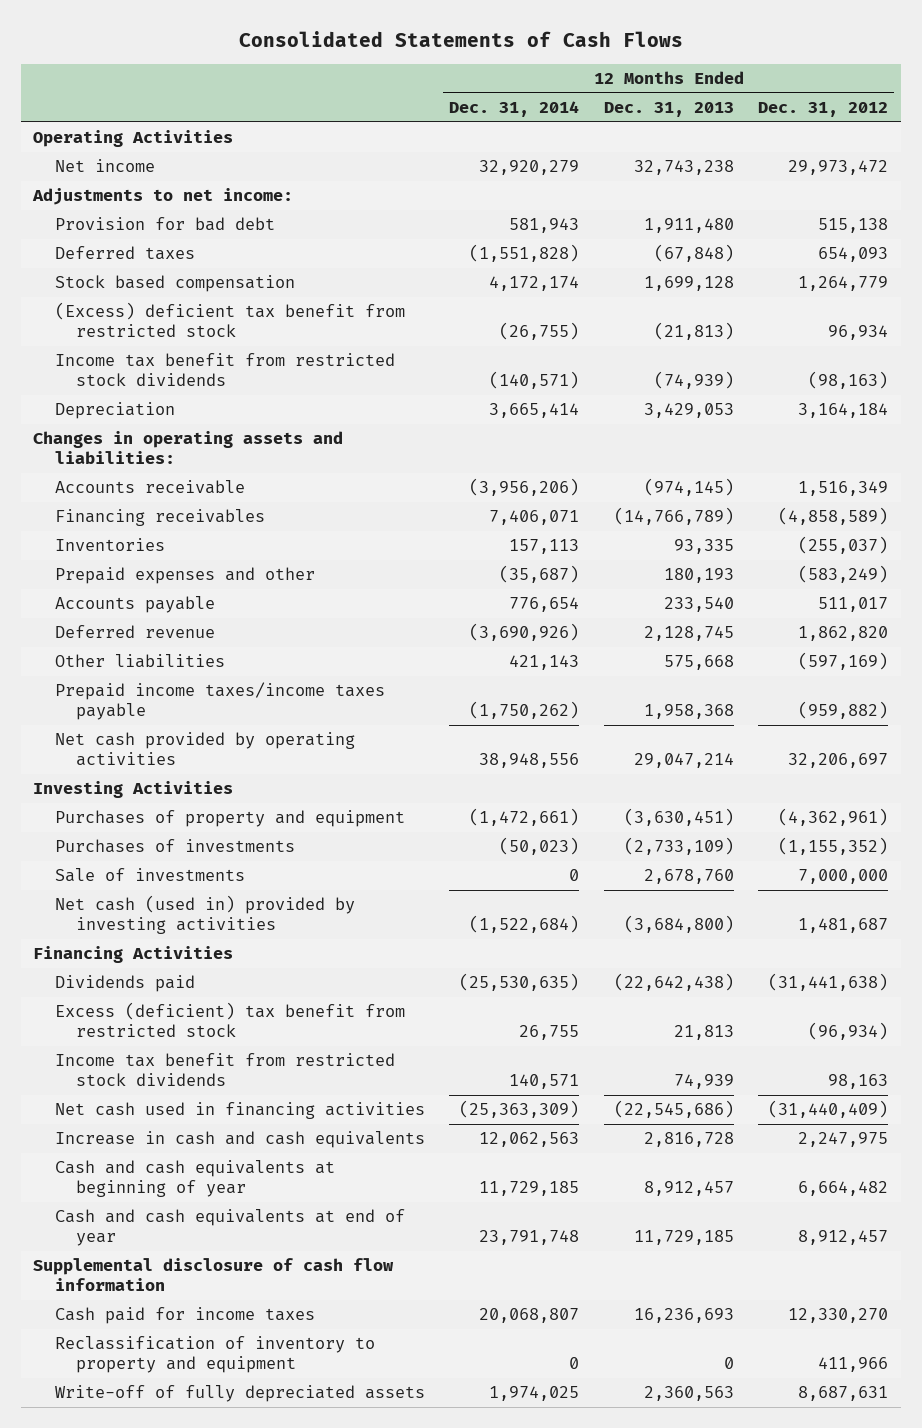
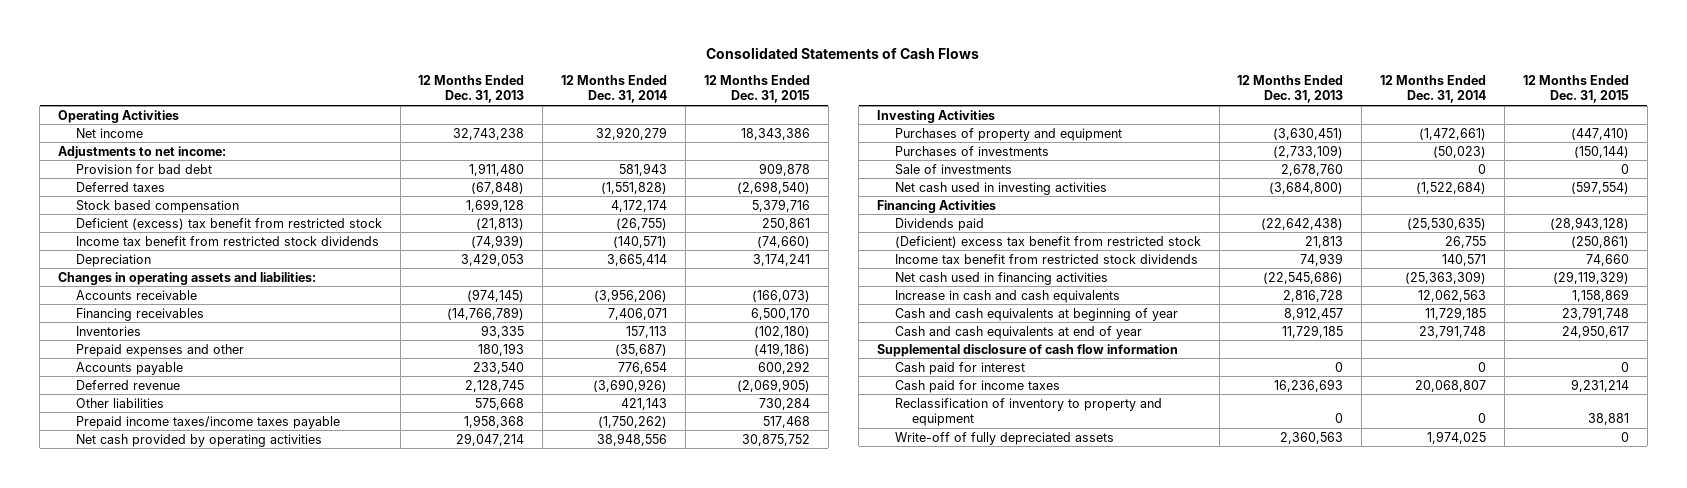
[758,102,889,118] Dec. 31, 2012 -> none
none -> [703,74,810,104] 12 Months Ended Dec. 31, 2015
[54,302,405,338] (Excess) deficient tax benefit from restricted stock -> [75,217,382,230] Deficient (excess) tax benefit from restricted stock
[54,895,355,935] Net cash (used in) provided by investing activities -> [894,181,1107,195] Net cash used in investing activities
[54,1002,405,1038] Excess (deficient) tax benefit from restricted stock -> [894,235,1201,248] (Deficient) excess tax benefit from restricted stock
none -> [894,361,1025,375] Cash paid for interest

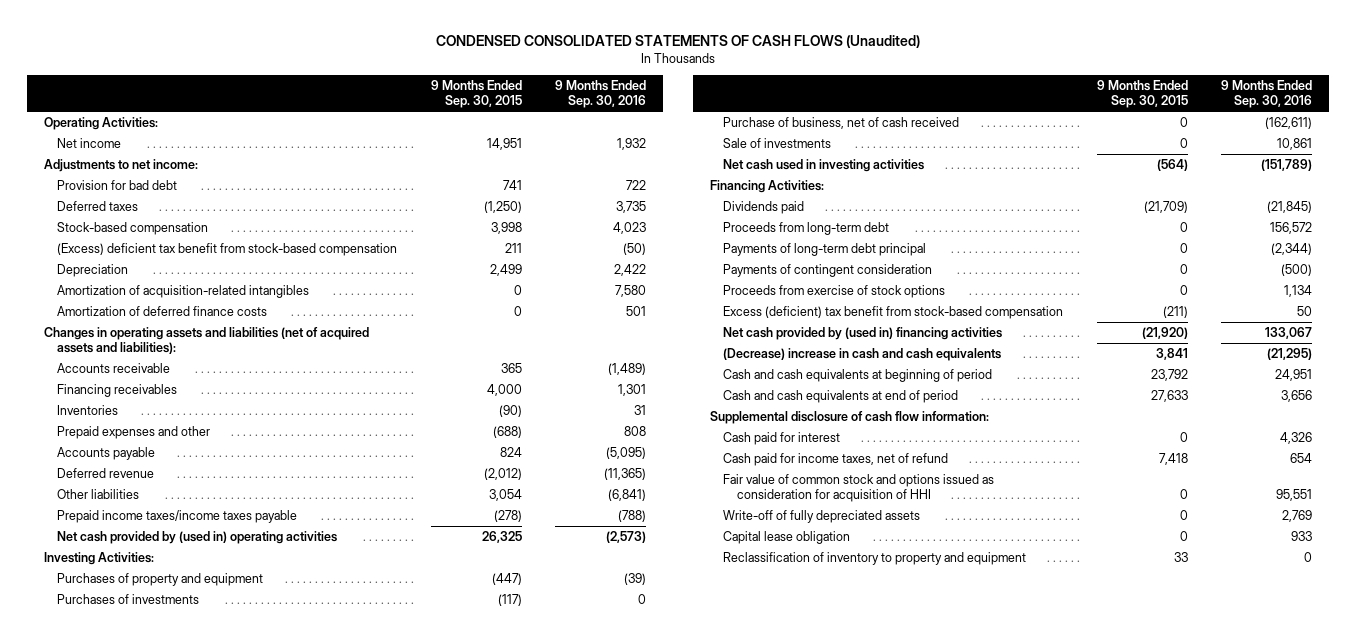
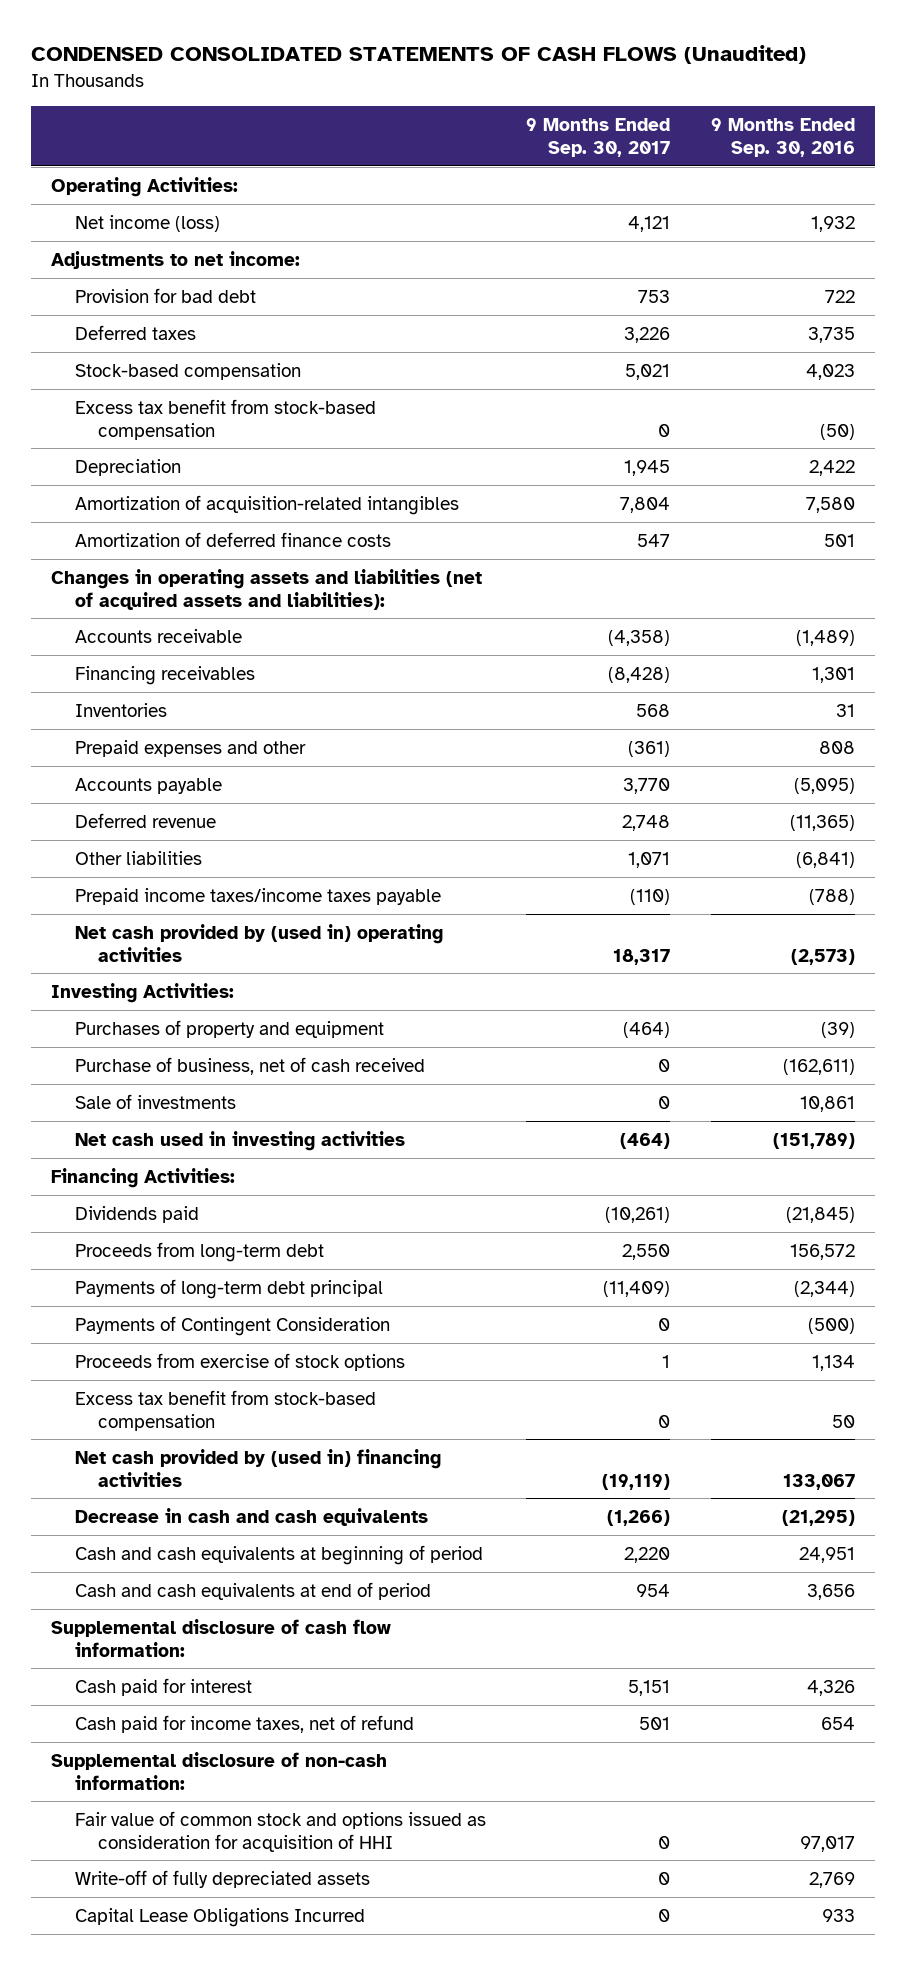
[430,80,522,109] 9 Months Ended Sep. 30, 2015 -> none
none -> [526,118,671,157] 9 Months Ended Sep. 30, 2017
[57,138,122,149] Net income -> [74,214,220,232] Net income (loss)
[57,243,398,257] (Excess) deficient tax benefit from stock-based compensation -> [74,398,376,440] Excess tax benefit from stock-based compensation
[57,594,200,605] Purchases of investments -> none
[723,264,933,278] Payments of contingent consideration -> [74,1315,390,1336] Payments of Contingent Consideration
[723,306,1064,320] Excess (deficient) tax benefit from stock-based compensation -> [74,1389,376,1431] Excess tax benefit from stock-based compensation
[723,348,1002,362] (Decrease) increase in cash and cash equivalents -> [74,1507,428,1526] Decrease in cash and cash equivalents
none -> [51,1751,388,1790] Supplemental disclosure of non-cash information:
[1276,488,1313,501] 95,551 -> [799,1835,855,1852] 97,017
[723,552,1027,566] Reclassification of inventory to property and equipment -> none
[723,531,851,545] Capital lease obligation -> [74,1907,365,1927] Capital Lease Obligations Incurred

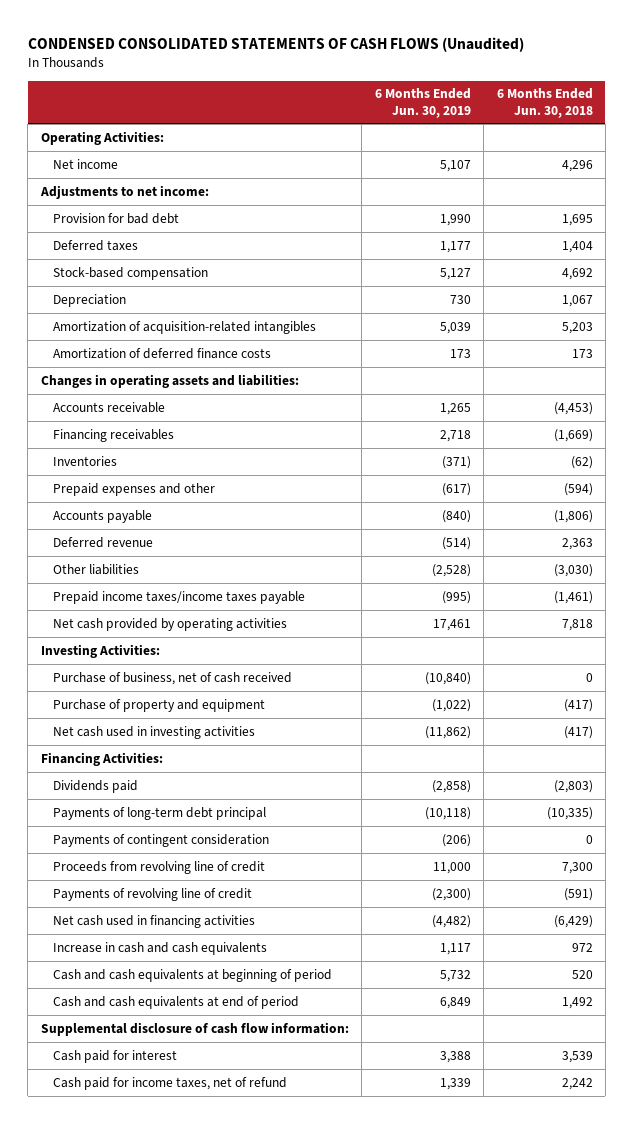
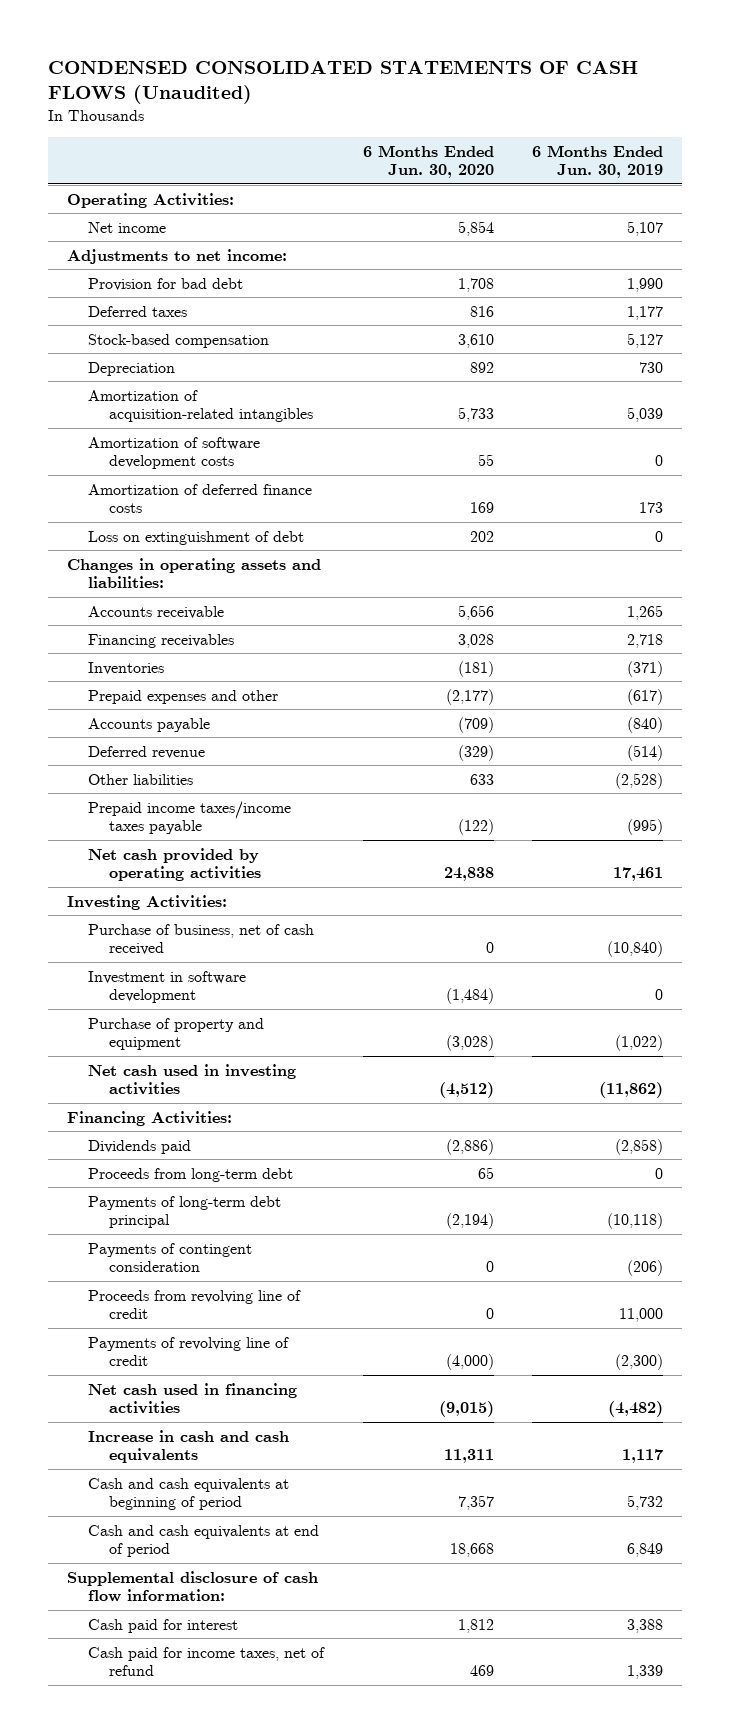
[496,88,593,118] 6 Months Ended Jun. 30, 2018 -> none
none -> [362,144,494,179] 6 Months Ended Jun. 30, 2020
none -> [88,436,261,470] Amortization of software development costs
none -> [88,530,305,545] Loss on extinguishment of debt
none -> [88,970,247,1004] Investment in software development
none -> [88,1167,294,1182] Proceeds from long-term debt

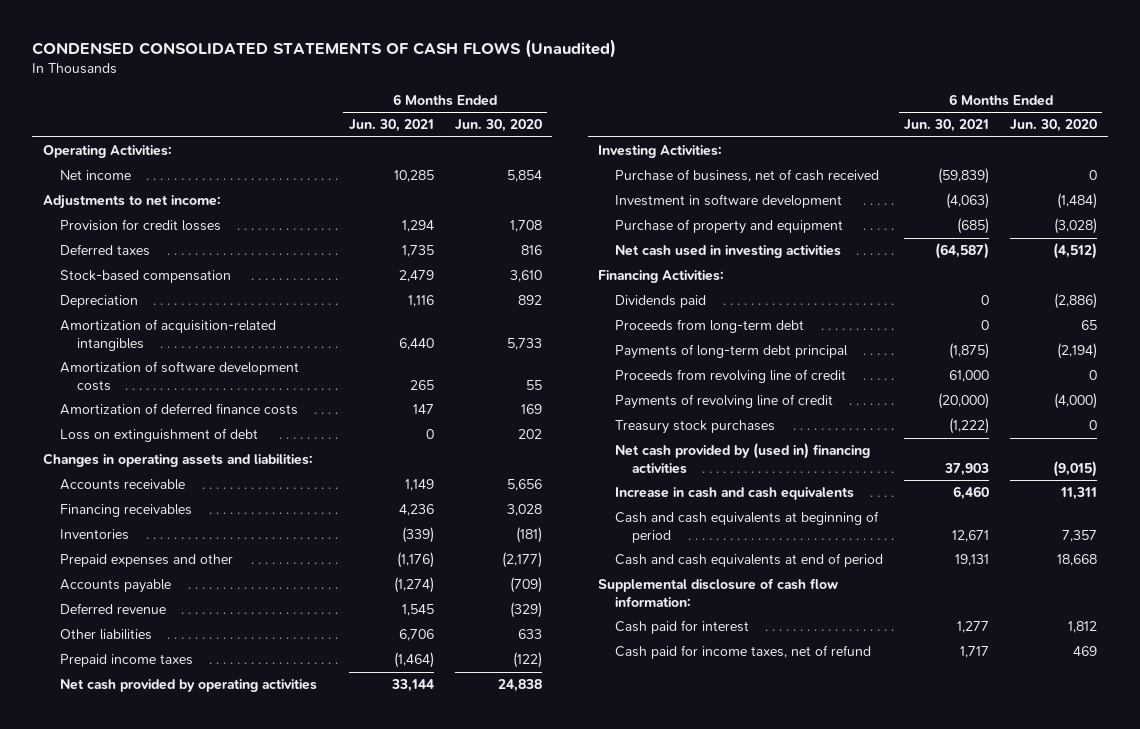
[531,144,663,179] 6 Months Ended Jun. 30, 2019 -> none
none -> [348,119,434,133] Jun. 30, 2021
[88,277,244,291] Provision for bad debt -> [59,219,221,232] Provision for credit losses
[88,800,292,835] Prepaid income taxes/income taxes payable -> [59,654,193,668] Prepaid income taxes
[88,1242,253,1273] Payments of contingent consideration -> none
none -> [615,420,776,435] Treasury stock purchases
[88,1382,298,1415] Net cash used in financing activities -> [615,443,871,474] Net cash provided by (used in) financing activities

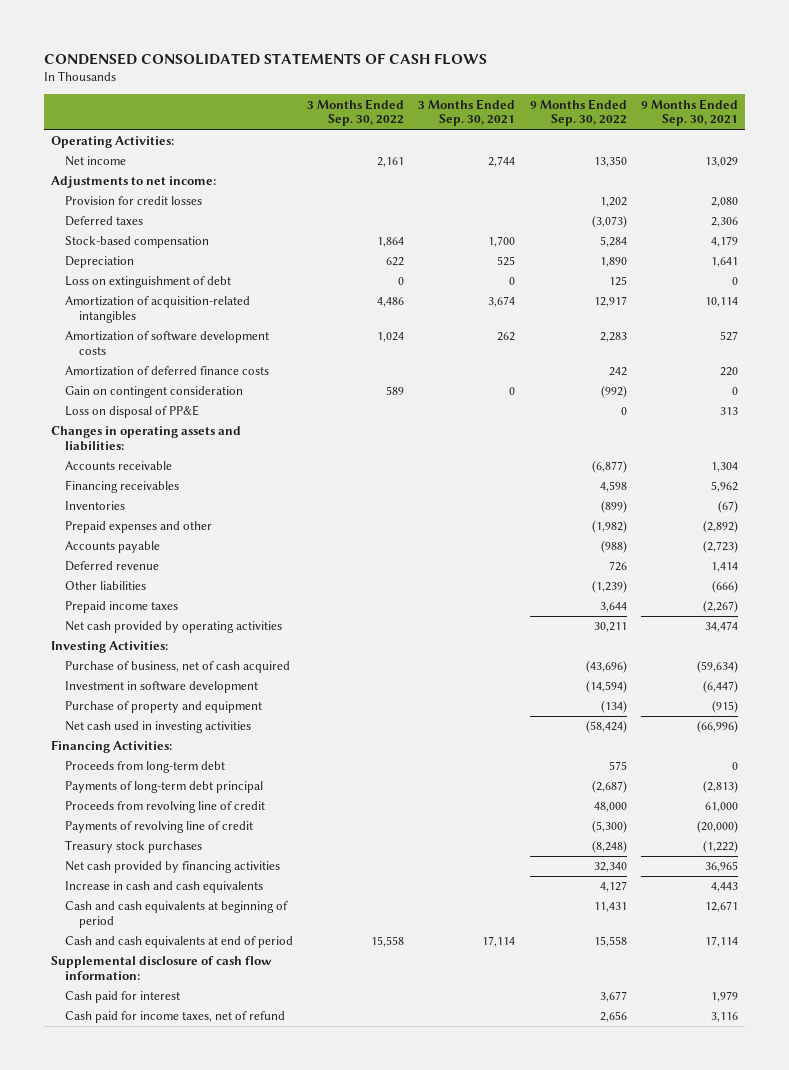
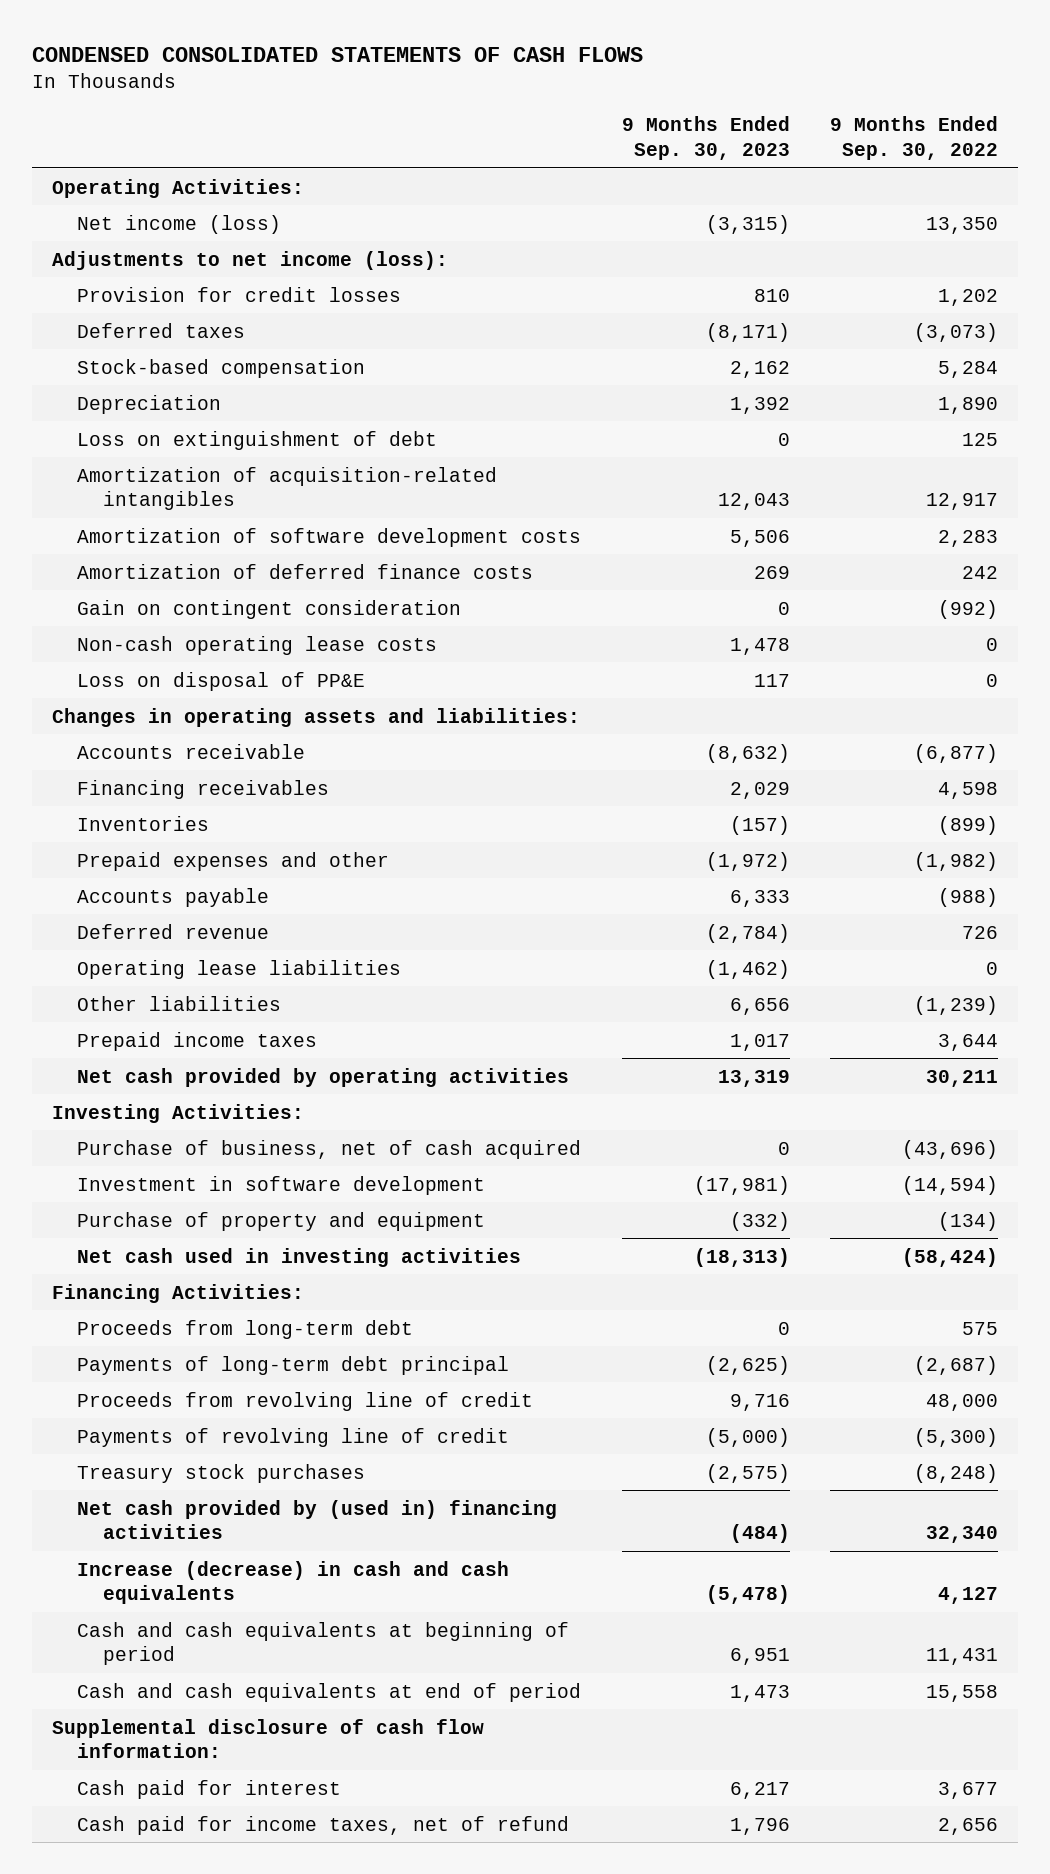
[307,98,405,127] 3 Months Ended Sep. 30, 2022 -> none
[418,98,516,127] 3 Months Ended Sep. 30, 2021 -> none
[640,98,738,127] 9 Months Ended Sep. 30, 2021 -> none
none -> [621,116,790,161] 9 Months Ended Sep. 30, 2023
[65,156,127,167] Net income -> [77,214,282,234] Net income (loss)
[51,176,217,189] Adjustments to net income: -> [51,250,448,270] Adjustments to net income (loss):
none -> [77,635,438,655] Non-cash operating lease costs
none -> [77,959,402,979] Operating lease liabilities
[65,861,281,874] Net cash provided by financing activities -> [77,1499,558,1540] Net cash provided by (used in) financing activities
[65,881,264,894] Increase in cash and cash equivalents -> [77,1560,510,1605] Increase (decrease) in cash and cash equivalents

